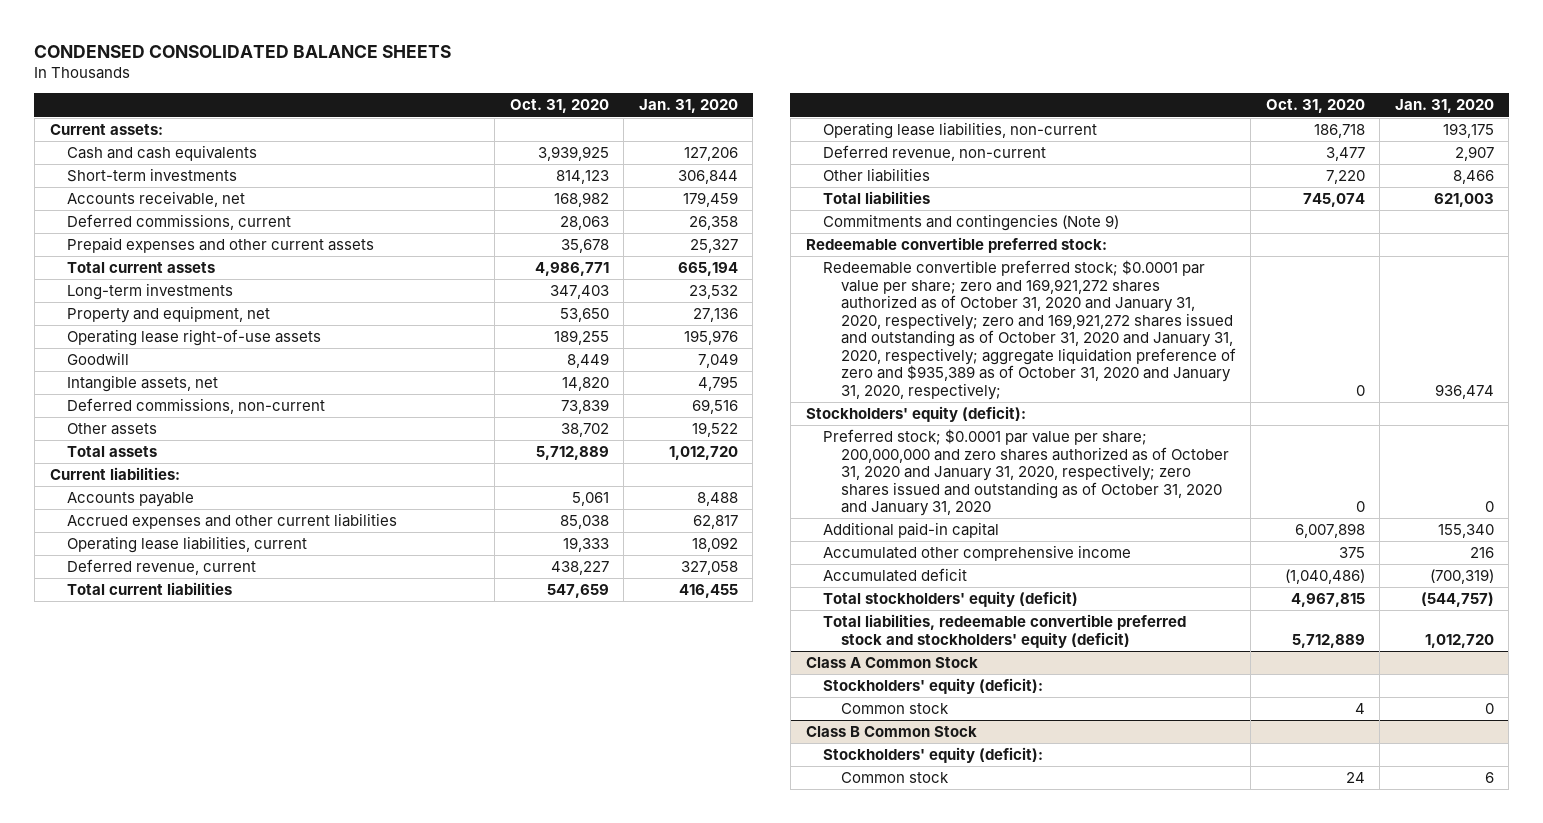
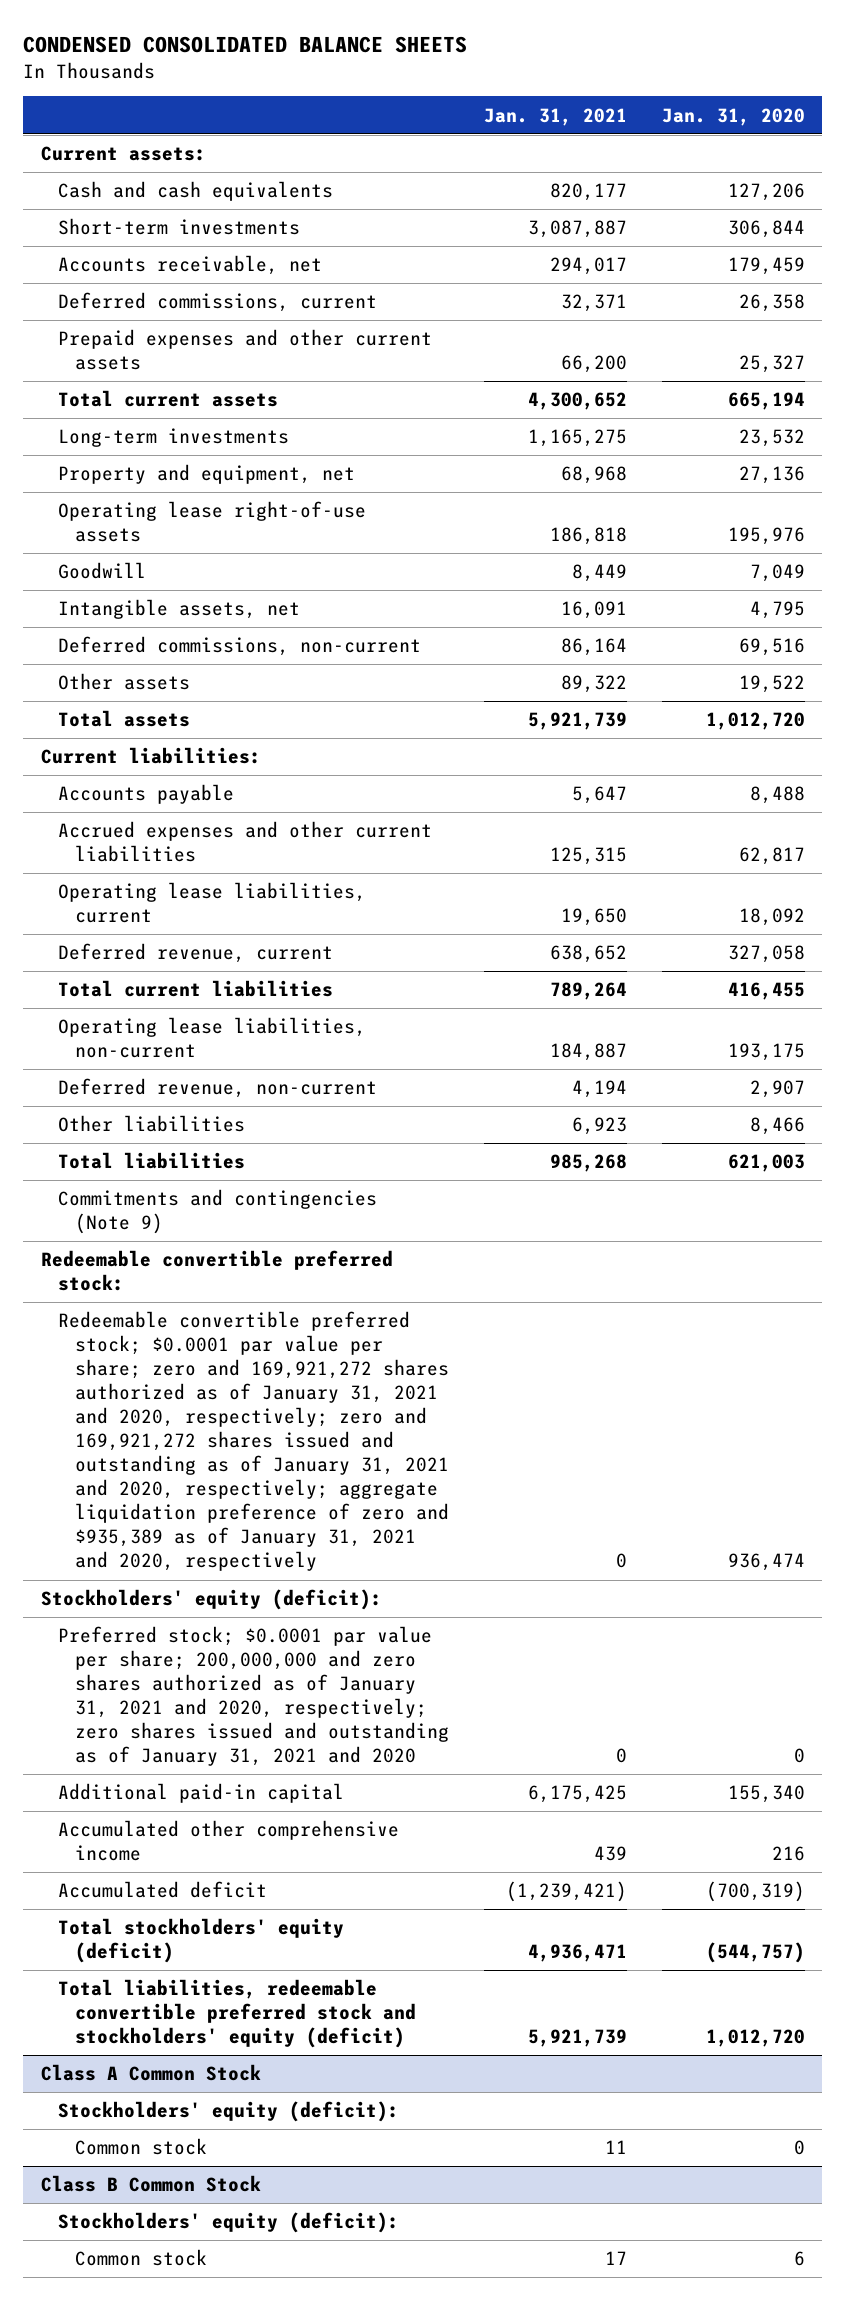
[509,99,609,114] Oct. 31, 2020 -> none
none -> [483,107,627,126] Jan. 31, 2021
[823,260,1236,400] Redeemable convertible preferred stock; $0.0001 par value per share; zero and 169,921,272 shares authorized as of October 31, 2020 and January 31, 2020, respectively; zero and 169,921,272 shares issued and outstanding as of October 31, 2020 and January 31, 2020, respectively; aggregate liquidation preference of zero and $935,389 as of October 31, 2020 and January 31, 2020, respectively; -> [57,1311,449,1572] Redeemable convertible preferred stock; $0.0001 par value per share; zero and 169,921,272 shares authorized as of January 31, 2021 and 2020, respectively; zero and 169,921,272 shares issued and outstanding as of January 31, 2021 and 2020, respectively; aggregate liquidation preference of zero and $935,389 as of January 31, 2021 and 2020, respectively
[823,429,1229,517] Preferred stock; $0.0001 par value per share; 200,000,000 and zero shares authorized as of October 31, 2020 and January 31, 2020, respectively; zero shares issued and outstanding as of October 31, 2020 and January 31, 2020 -> [57,1626,449,1767] Preferred stock; $0.0001 par value per share; 200,000,000 and zero shares authorized as of January 31, 2021 and 2020, respectively; zero shares issued and outstanding as of January 31, 2021 and 2020

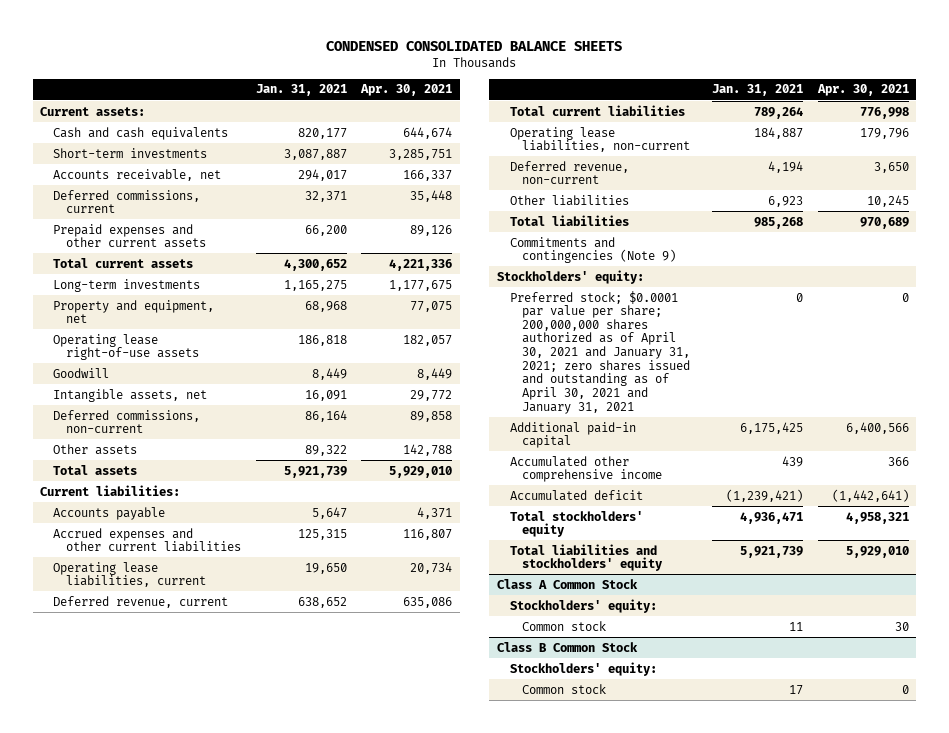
[661,107,805,126] Jan. 31, 2020 -> none
none -> [360,84,453,97] Apr. 30, 2021
[40,1250,393,1292] Redeemable convertible preferred stock: -> none
[57,1311,449,1572] Redeemable convertible preferred stock; $0.0001 par value per share; zero and 169,921,272 shares authorized as of January 31, 2021 and 2020, respectively; zero and 169,921,272 shares issued and outstanding as of January 31, 2021 and 2020, respectively; aggregate liquidation preference of zero and $935,389 as of January 31, 2021 and 2020, respectively -> none
[40,1589,382,1611] Stockholders' equity (deficit): -> [496,269,644,284] Stockholders' equity:
[57,1626,449,1767] Preferred stock; $0.0001 par value per share; 200,000,000 and zero shares authorized as of January 31, 2021 and 2020, respectively; zero shares issued and outstanding as of January 31, 2021 and 2020 -> [509,290,691,414] Preferred stock; $0.0001 par value per share; 200,000,000 shares authorized as of April 30, 2021 and January 31, 2021; zero shares issued and outstanding as of April 30, 2021 and January 31, 2021
[57,1918,344,1964] Total stockholders' equity (deficit) -> [509,510,643,538] Total stockholders' equity
[57,1979,416,2049] Total liabilities, redeemable convertible preferred stock and stockholders' equity (deficit) -> [509,543,664,572] Total liabilities and stockholders' equity
[57,2101,399,2123] Stockholders' equity (deficit): -> [509,598,657,613] Stockholders' equity:
[57,2212,399,2234] Stockholders' equity (deficit): -> [509,661,657,676] Stockholders' equity:

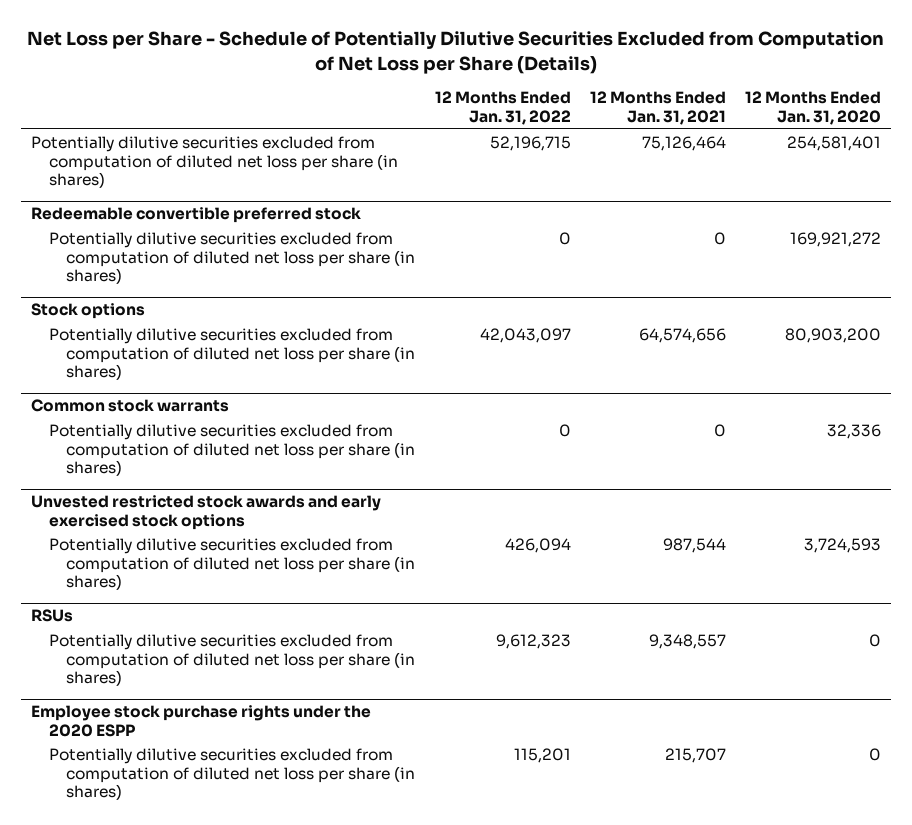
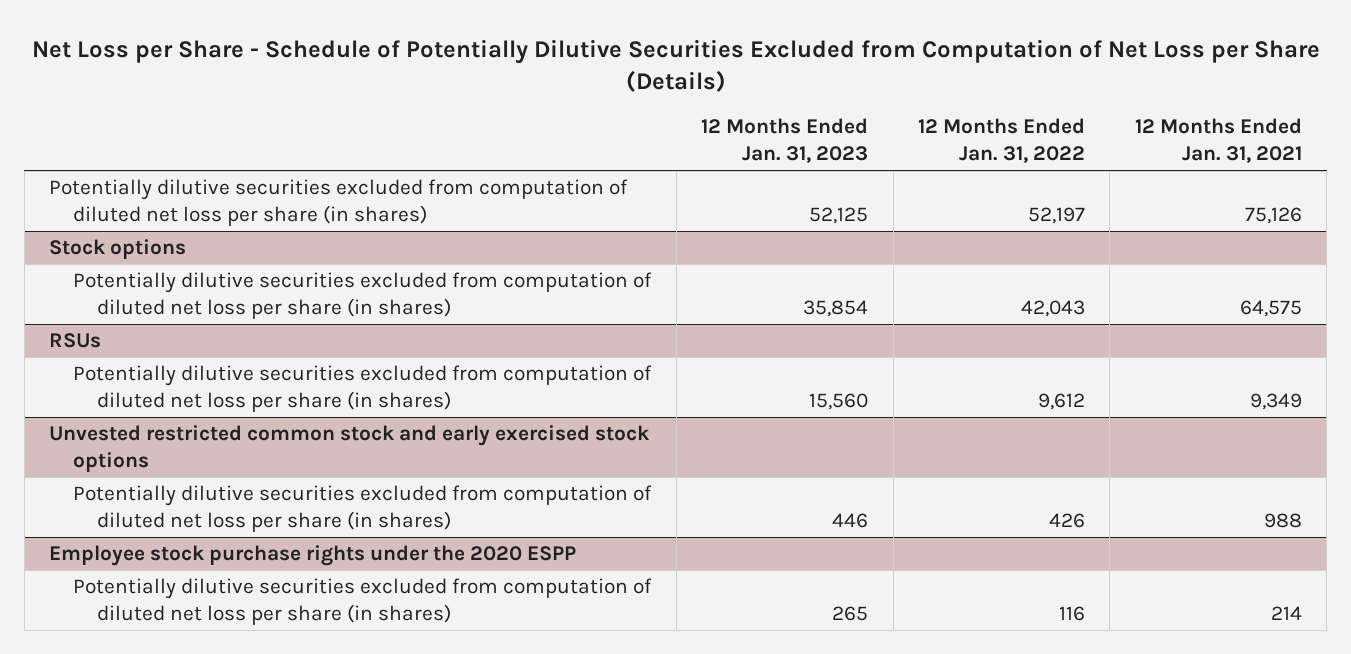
[745,91,882,126] 12 Months Ended Jan. 31, 2020 -> none
none -> [701,118,869,164] 12 Months Ended Jan. 31, 2023
[30,207,361,224] Redeemable convertible preferred stock -> none
[48,231,416,285] Potentially dilutive securities excluded from computation of diluted net loss per share (in shares) -> none
[489,135,571,151] 52,196,715 -> [1028,207,1086,225] 52,197
[642,135,727,151] 75,126,464 -> [1244,207,1302,225] 75,126
[30,399,229,413] Common stock warrants -> none
[48,423,416,477] Potentially dilutive securities excluded from computation of diluted net loss per share (in shares) -> none
[30,495,381,531] Unvested restricted stock awards and early exercised stock options -> none
[48,537,416,591] Potentially dilutive securities excluded from computation of diluted net loss per share (in shares) -> none
[479,327,571,343] 42,043,097 -> [1021,300,1086,318] 42,043
[639,327,727,343] 64,574,656 -> [1239,300,1302,318] 64,575
[495,633,571,649] 9,612,323 -> [1038,393,1086,411] 9,612
[649,633,727,649] 9,348,557 -> [1249,393,1302,411] 9,349
none -> [49,424,651,473] Unvested restricted common stock and early exercised stock options
none -> [73,484,653,533] Potentially dilutive securities excluded from computation of diluted net loss per share (in shares)
[513,747,571,763] 115,201 -> [1059,606,1086,622] 116
[665,747,727,763] 215,707 -> [1270,606,1302,621] 214

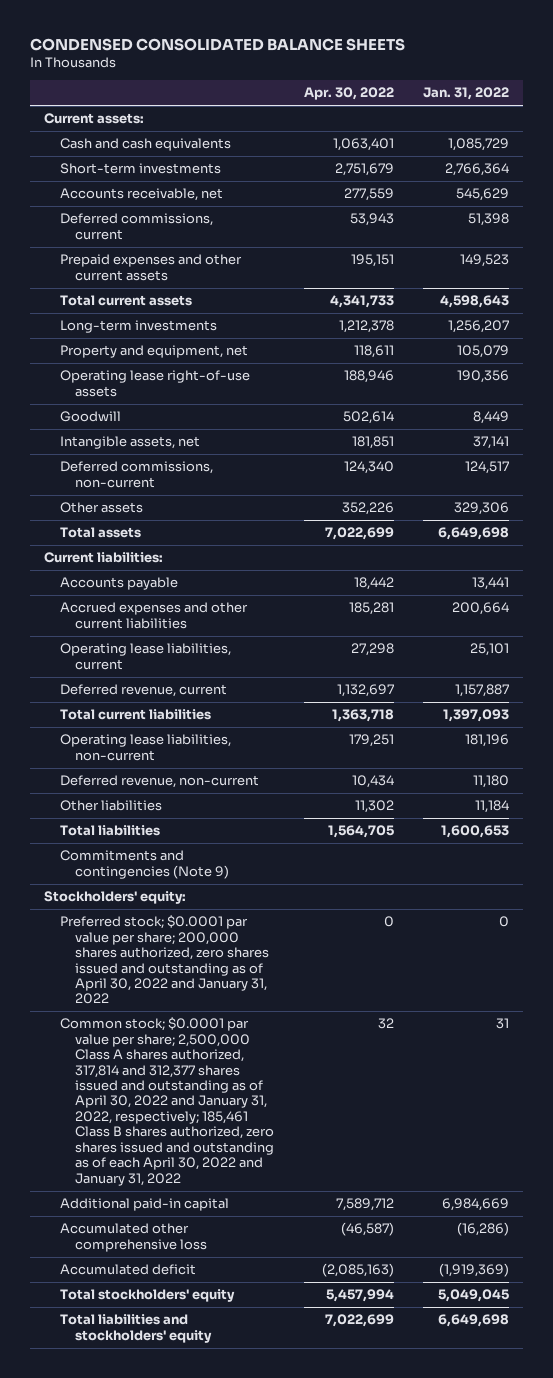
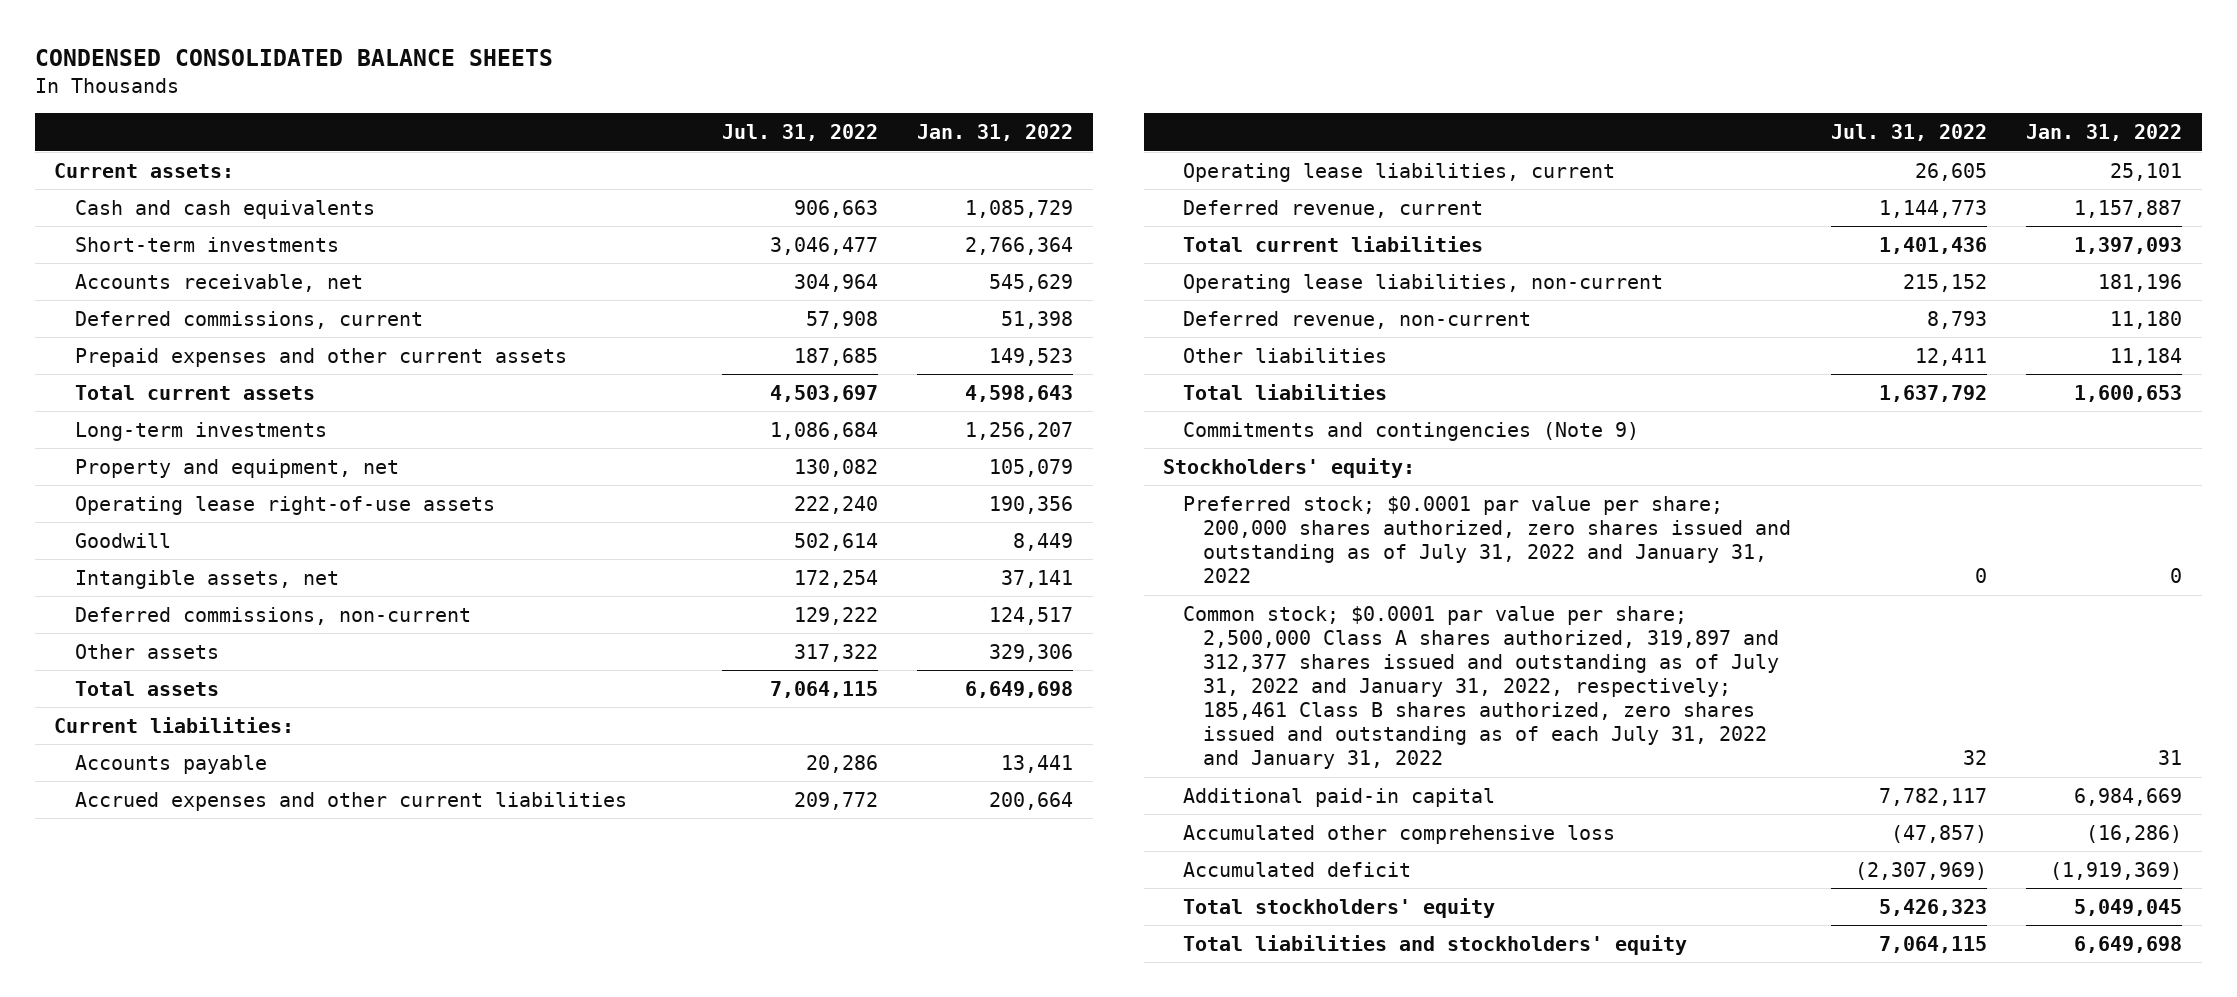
[303,87,394,101] Apr. 30, 2022 -> none
none -> [722,124,879,142] Jul. 31, 2022
[59,915,270,1005] Preferred stock; $0.0001 par value per share; 200,000 shares authorized, zero shares issued and outstanding as of April 30, 2022 and January 31, 2022 -> [1183,496,1792,584] Preferred stock; $0.0001 par value per share; 200,000 shares authorized, zero shares issued and outstanding as of July 31, 2022 and January 31, 2022
[59,1017,275,1186] Common stock; $0.0001 par value per share; 2,500,000 Class A shares authorized, 317,814 and 312,377 shares issued and outstanding as of April 30, 2022 and January 31, 2022, respectively; 185,461 Class B shares authorized, zero shares issued and outstanding as of each April 30, 2022 and January 31, 2022 -> [1183,606,1780,770] Common stock; $0.0001 par value per share; 2,500,000 Class A shares authorized, 319,897 and 312,377 shares issued and outstanding as of July 31, 2022 and January 31, 2022, respectively; 185,461 Class B shares authorized, zero shares issued and outstanding as of each July 31, 2022 and January 31, 2022

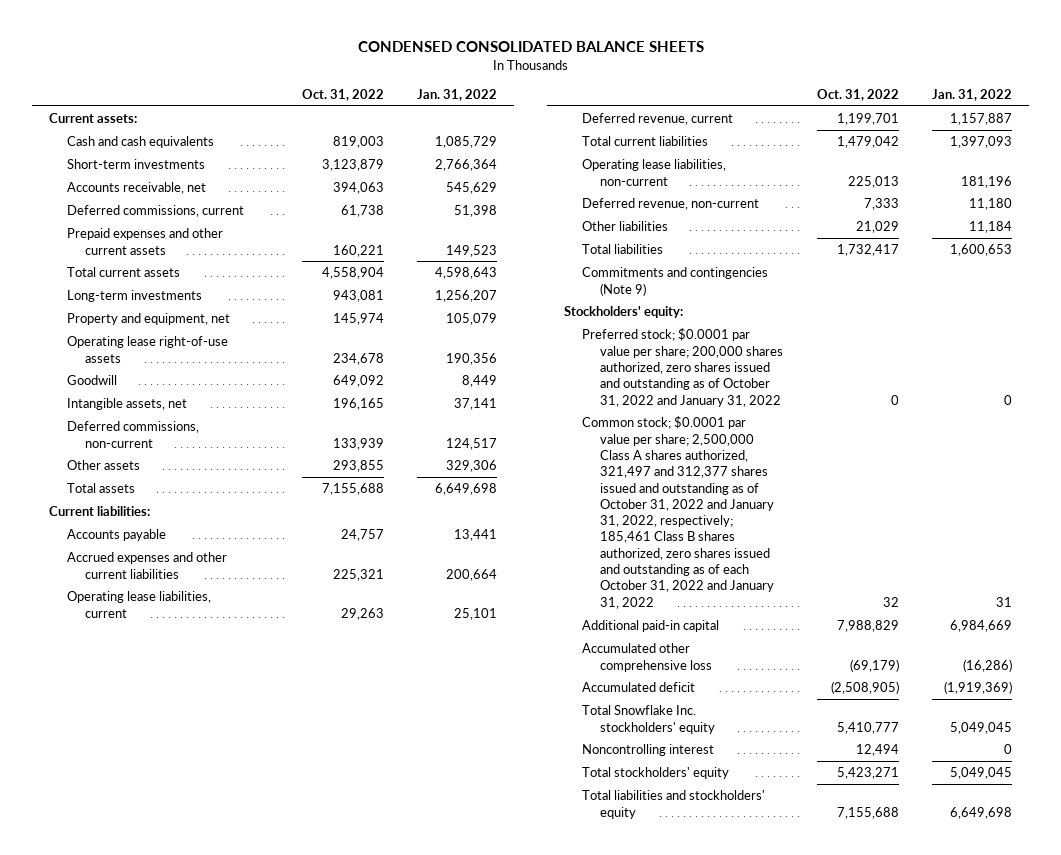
[722,124,879,142] Jul. 31, 2022 -> none
none -> [301,89,384,102] Oct. 31, 2022
[1183,496,1792,584] Preferred stock; $0.0001 par value per share; 200,000 shares authorized, zero shares issued and outstanding as of July 31, 2022 and January 31, 2022 -> [581,328,783,407] Preferred stock; $0.0001 par value per share; 200,000 shares authorized, zero shares issued and outstanding as of October 31, 2022 and January 31, 2022
[1183,606,1780,770] Common stock; $0.0001 par value per share; 2,500,000 Class A shares authorized, 319,897 and 312,377 shares issued and outstanding as of July 31, 2022 and January 31, 2022, respectively; 185,461 Class B shares authorized, zero shares issued and outstanding as of each July 31, 2022 and January 31, 2022 -> [581,416,774,609] Common stock; $0.0001 par value per share; 2,500,000 Class A shares authorized, 321,497 and 312,377 shares issued and outstanding as of October 31, 2022 and January 31, 2022, respectively; 185,461 Class B shares authorized, zero shares issued and outstanding as of each October 31, 2022 and January 31, 2022
none -> [581,705,715,734] Total Snowflake Inc. stockholders' equity
none -> [581,744,714,757] Noncontrolling interest

